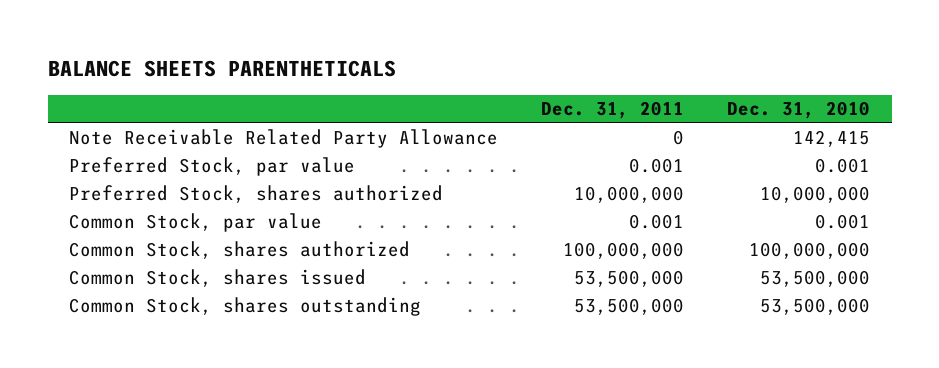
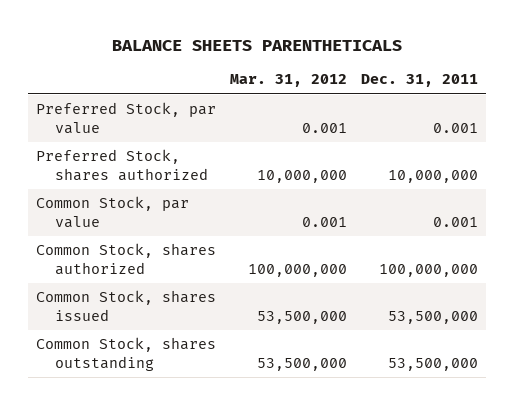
[727,101,871,120] Dec. 31, 2010 -> none
none -> [229,74,347,88] Mar. 31, 2012
[69,129,499,149] Note Receivable Related Party Allowance -> none

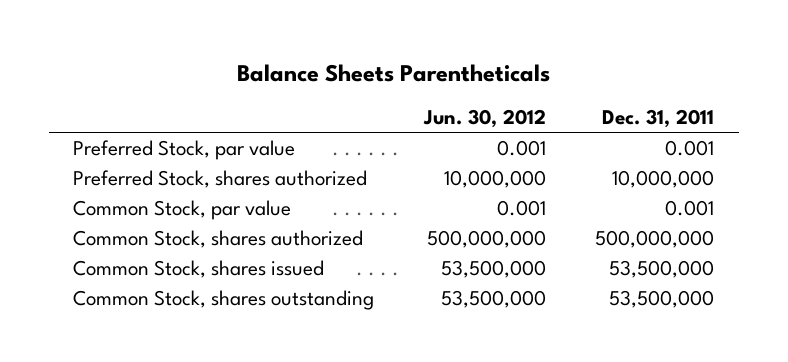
[111,39,402,51] BALANCE SHEETS PARENTHETICALS -> [236,64,550,83] Balance Sheets Parentheticals
[229,74,347,88] Mar. 31, 2012 -> none
none -> [422,108,546,128] Jun. 30, 2012
[379,263,479,277] 100,000,000 -> [595,229,715,248] 500,000,000

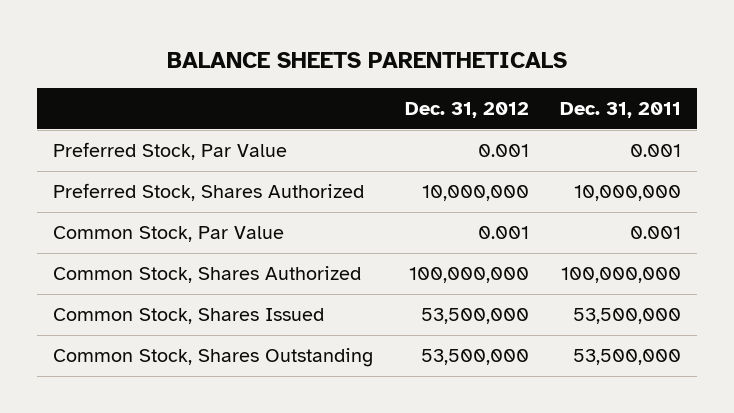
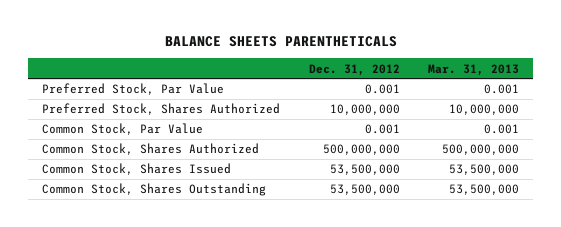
[560,102,682,119] Dec. 31, 2011 -> none
none -> [428,63,520,76] Mar. 31, 2013
[408,267,529,284] 100,000,000 -> [322,144,400,156] 500,000,000

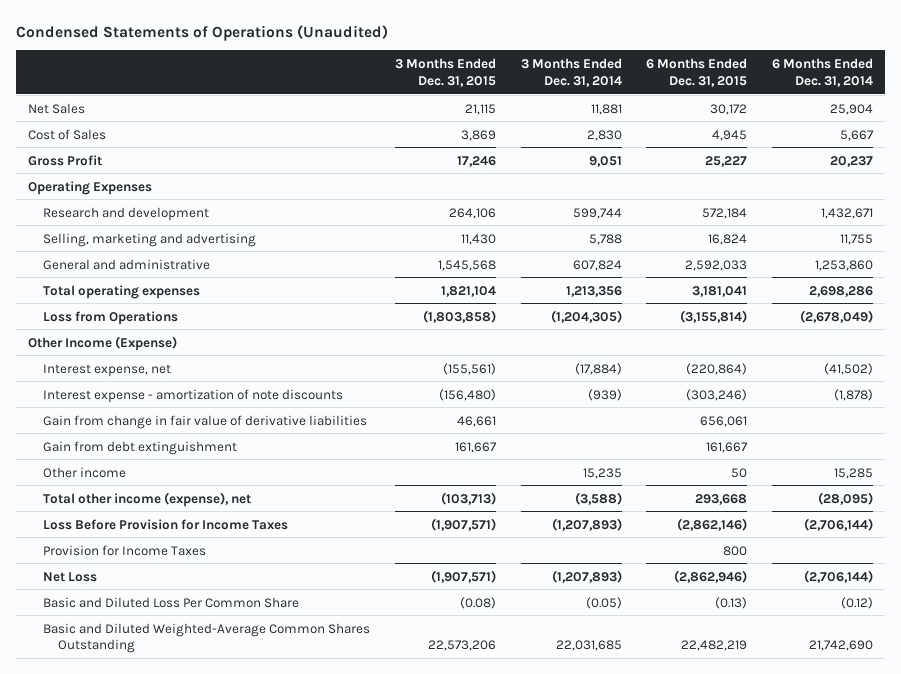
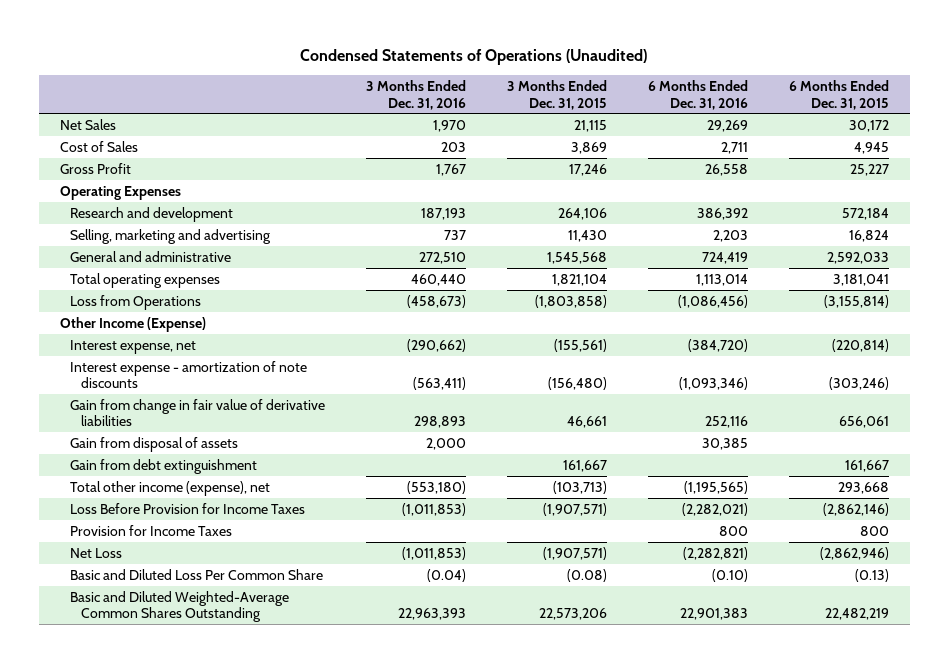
[520,57,622,87] 3 Months Ended Dec. 31, 2014 -> none
[772,57,874,87] 6 Months Ended Dec. 31, 2014 -> none
none -> [366,79,467,110] 3 Months Ended Dec. 31, 2016
none -> [648,79,749,110] 6 Months Ended Dec. 31, 2016
[686,362,748,375] (220,864) -> [832,338,890,352] (220,814)
none -> [70,436,239,452] Gain from disposal of assets
[42,466,126,478] Other income -> none

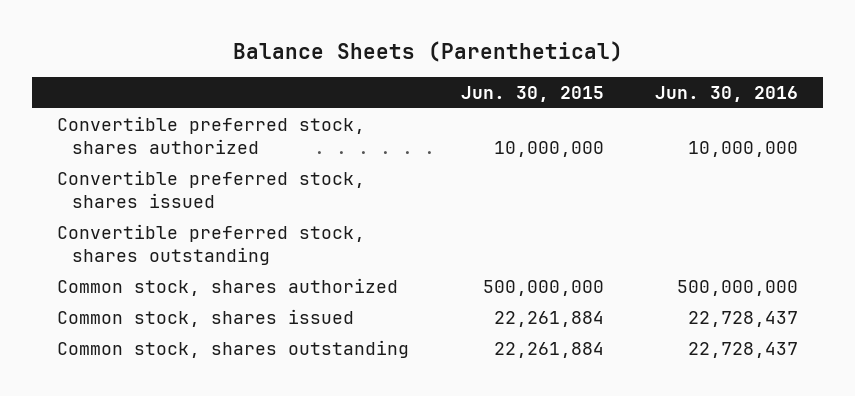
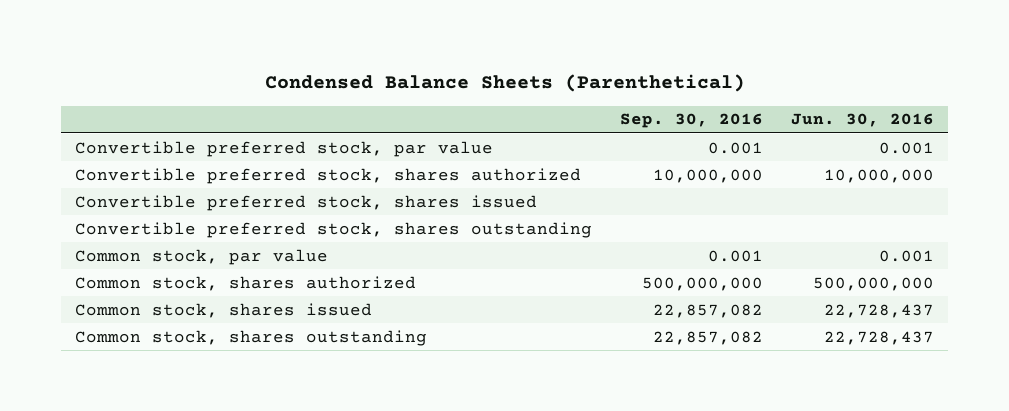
[232,41,623,63] Balance Sheets (Parenthetical) -> [264,74,745,93] Condensed Balance Sheets (Parenthetical)
[460,85,604,102] Jun. 30, 2015 -> none
none -> [620,113,764,129] Sep. 30, 2016
none -> [74,140,493,157] Convertible preferred stock, par value
none -> [74,248,328,265] Common stock, par value

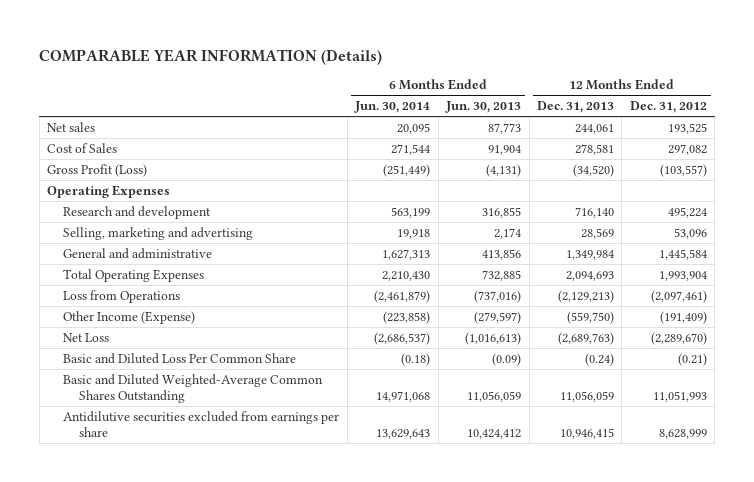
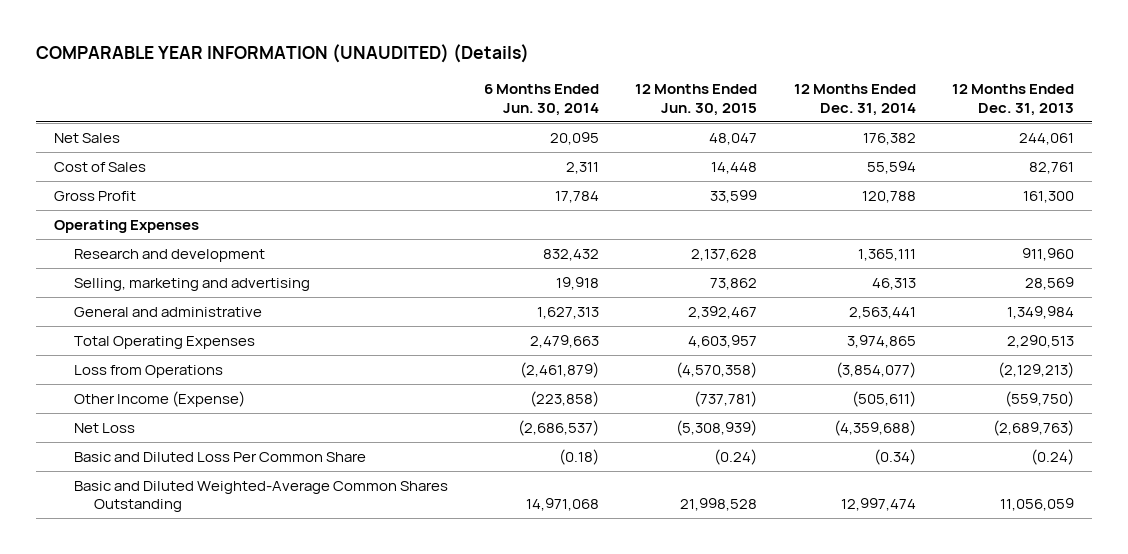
[39,48,383,65] COMPARABLE YEAR INFORMATION (Details) -> [35,44,529,64] COMPARABLE YEAR INFORMATION (UNAUDITED) (Details)
[445,101,522,114] Jun. 30, 2013 -> none
[629,101,707,114] Dec. 31, 2012 -> none
none -> [635,84,758,116] 12 Months Ended Jun. 30, 2015
none -> [793,84,916,116] 12 Months Ended Dec. 31, 2014
[47,121,96,132] Net sales -> [53,132,120,143] Net Sales
[391,143,431,155] 271,544 -> [566,161,600,174] 2,311
[575,143,615,155] 278,581 -> [1029,161,1075,174] 82,761
[47,163,148,177] Gross Profit (Loss) -> [53,190,136,201] Gross Profit
[383,163,431,177] (251,449) -> [555,190,600,203] 17,784
[573,163,615,177] (34,520) -> [1023,190,1075,203] 161,300
[391,206,431,218] 563,199 -> [543,248,600,261] 832,432
[575,206,615,218] 716,140 -> [1022,247,1075,261] 911,960
[382,270,431,281] 2,210,430 -> [530,334,600,348] 2,479,663
[566,270,615,281] 2,094,693 -> [1007,334,1075,348] 2,290,513
[63,410,340,437] Antidilutive securities excluded from earnings per share -> none

